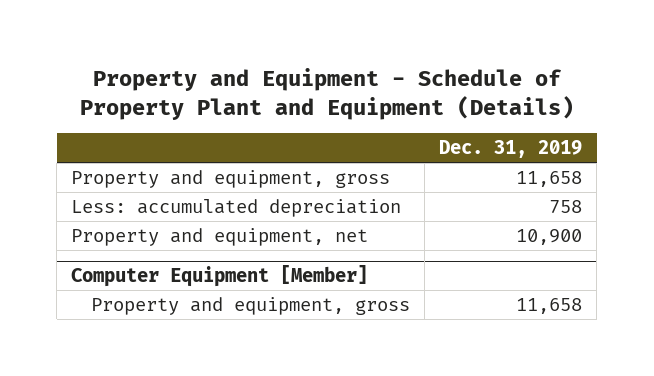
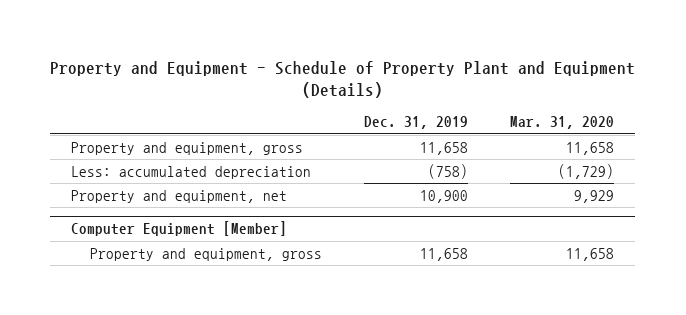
none -> [510,116,615,130] Mar. 31, 2020
[549,199,583,213] 758 -> [428,163,469,179] (758)

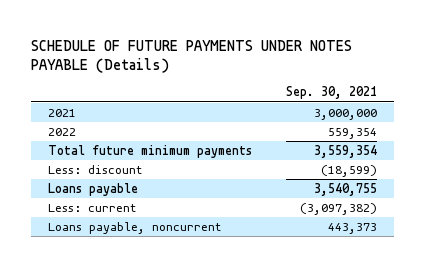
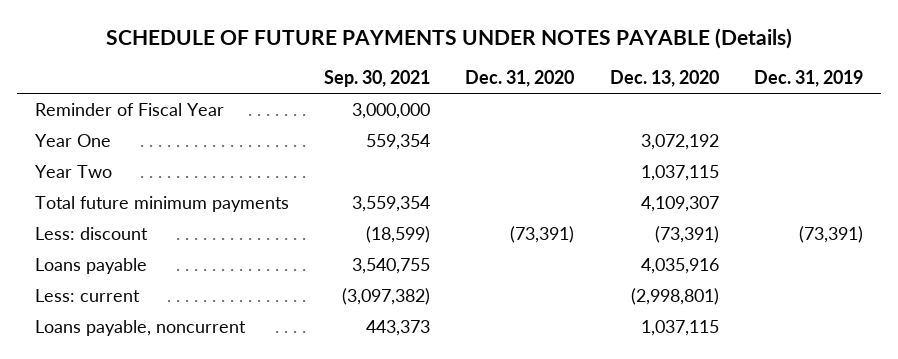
none -> [465,70,575,88] Dec. 31, 2020
none -> [609,70,719,88] Dec. 13, 2020
none -> [753,70,863,88] Dec. 31, 2019
[48,108,77,117] 2021 -> [34,102,224,116] Reminder of Fiscal Year
[48,127,77,136] 2022 -> [34,133,111,147] Year One
none -> [34,164,112,178] Year Two

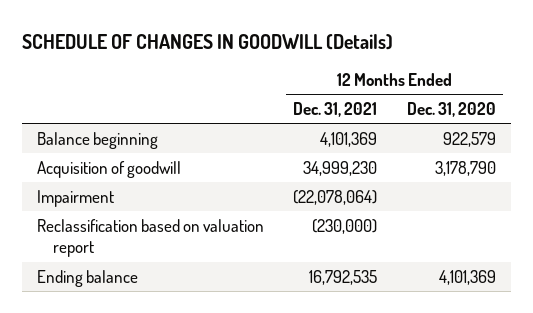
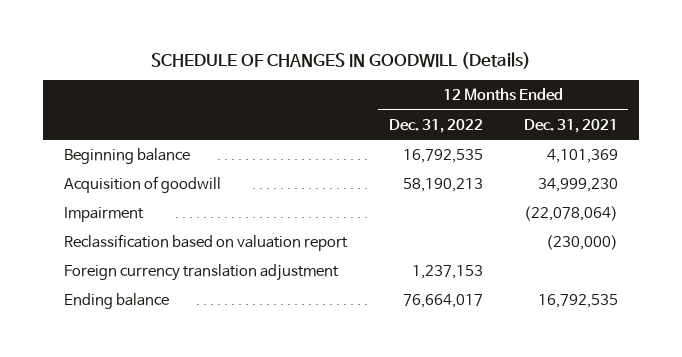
[406,101,496,117] Dec. 31, 2020 -> none
none -> [388,118,483,133] Dec. 31, 2022
[36,131,158,149] Balance beginning -> [64,147,191,164] Beginning balance
none -> [64,263,340,281] Foreign currency translation adjustment

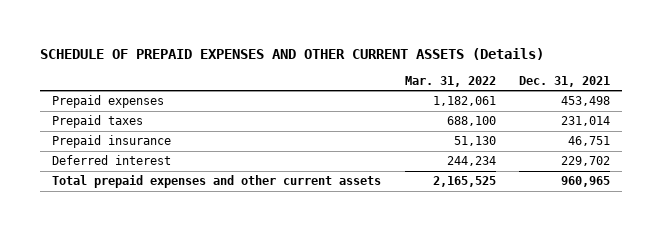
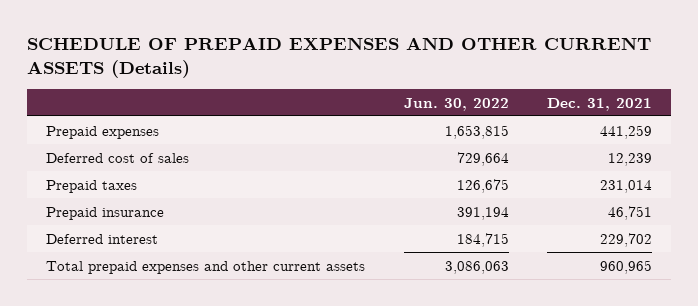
[404,75,496,87] Mar. 31, 2022 -> none
none -> [403,97,509,111] Jun. 30, 2022
[560,96,610,107] 453,498 -> [600,124,653,139] 441,259
none -> [46,152,190,163] Deferred cost of sales

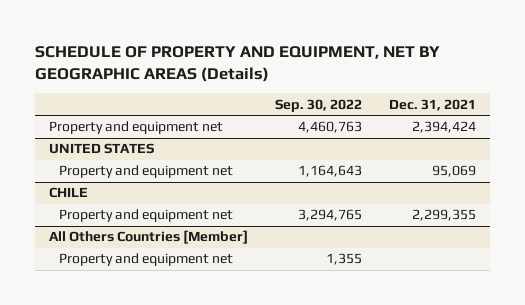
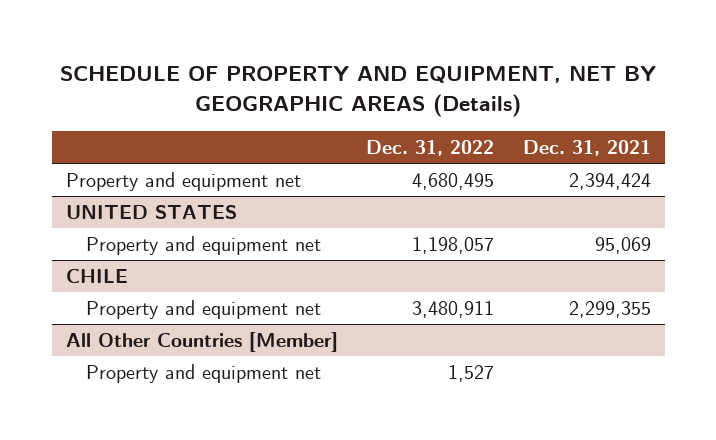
[275,98,363,112] Sep. 30, 2022 -> none
none -> [366,139,495,156] Dec. 31, 2022
[48,230,248,245] All Others Countries [Member] -> [65,331,338,352] All Other Countries [Member]

